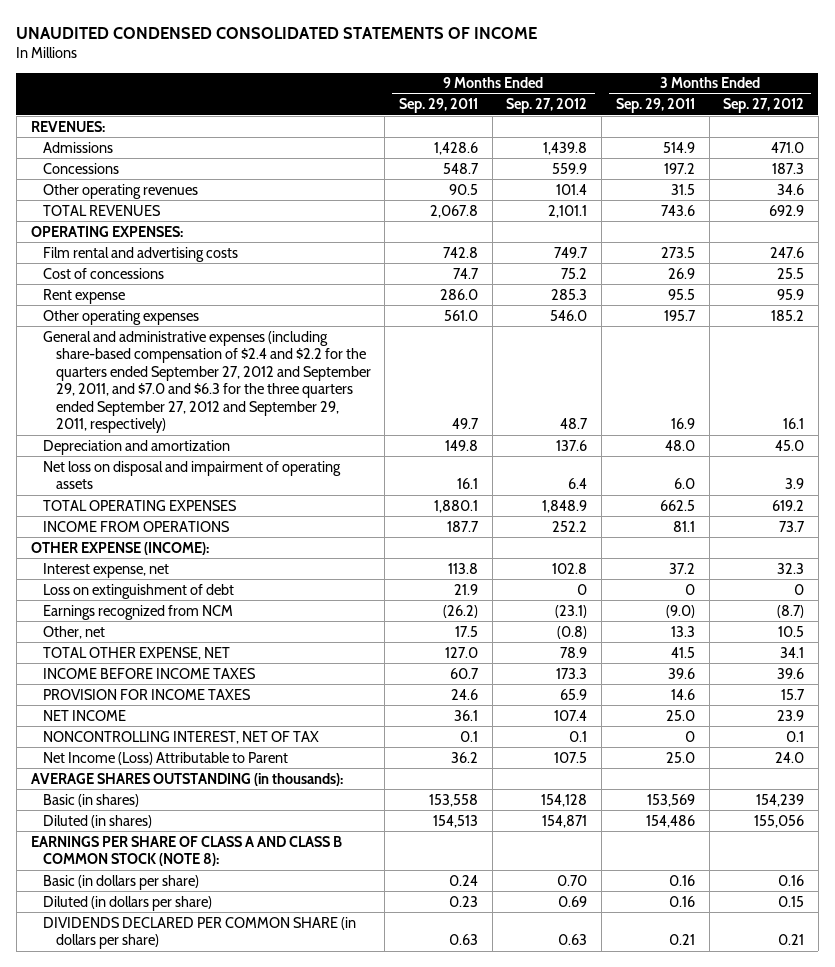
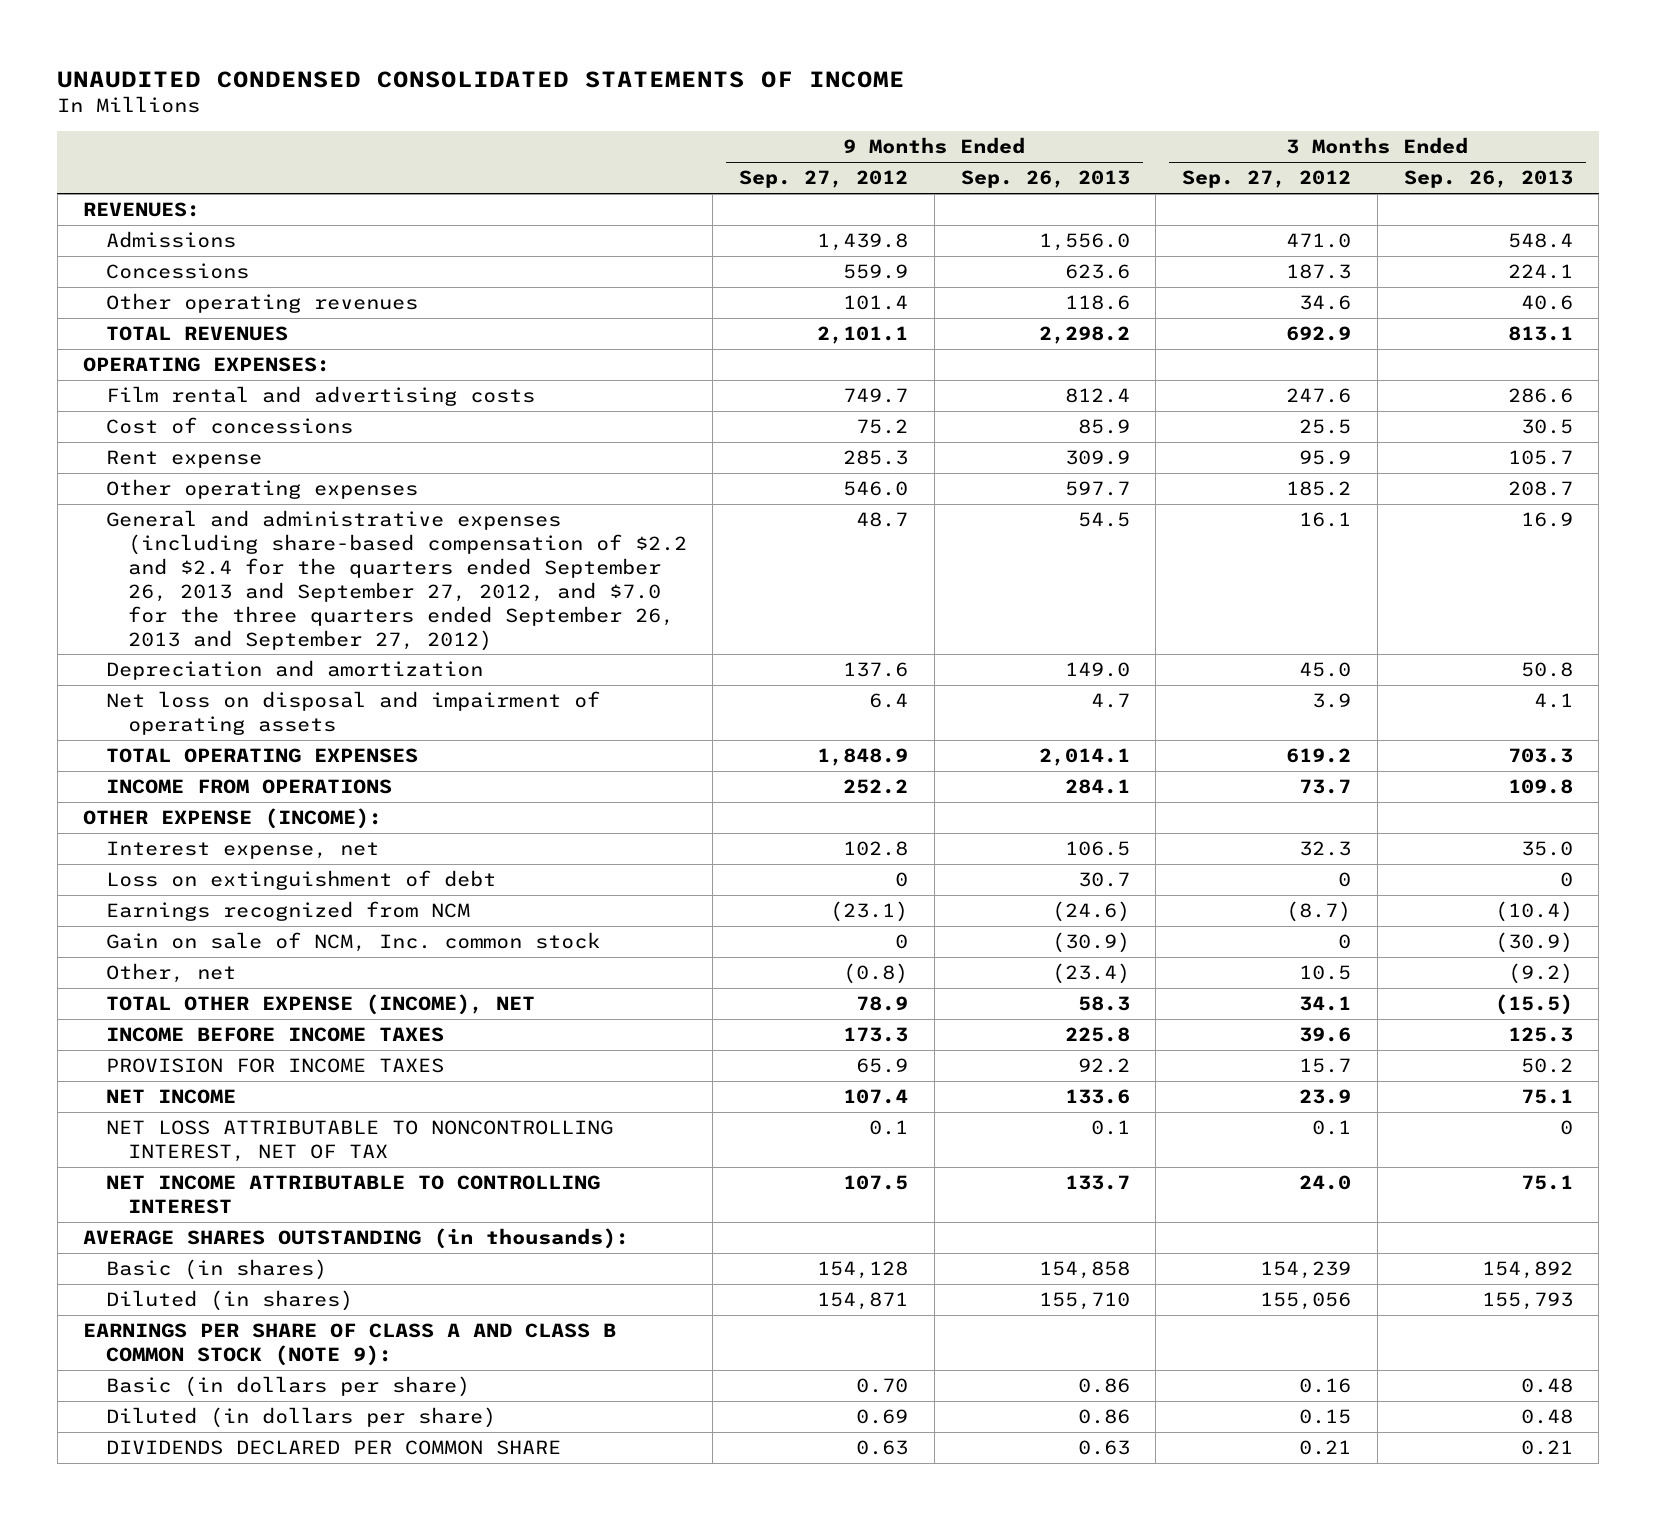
[399,98,479,114] Sep. 29, 2011 -> none
[615,98,695,114] Sep. 29, 2011 -> none
none -> [960,170,1130,189] Sep. 26, 2013
none -> [1403,170,1573,189] Sep. 26, 2013
[43,330,371,434] General and administrative expenses (including share-based compensation of $2.4 and $2.2 for the quarters ended September 27, 2012 and September 29, 2011, and $7.0 and $6.3 for the three quarters ended September 27, 2012 and September 29, 2011, respectively) -> [105,510,687,651] General and administrative expenses (including share-based compensation of $2.2 and $2.4 for the quarters ended September 26, 2013 and September 27, 2012, and $7.0 for the three quarters ended September 26, 2013 and September 27, 2012)
none -> [105,932,600,953] Gain on sale of NCM, Inc. common stock
[43,646,231,660] TOTAL OTHER EXPENSE, NET -> [105,994,535,1016] TOTAL OTHER EXPENSE (INCOME), NET
[43,730,320,744] NONCONTROLLING INTEREST, NET OF TAX -> [105,1120,613,1163] NET LOSS ATTRIBUTABLE TO NONCONTROLLING INTEREST, NET OF TAX
[43,751,289,765] Net Income (Loss) Attributable to Parent -> [105,1175,600,1215] NET INCOME ATTRIBUTABLE TO CONTROLLING INTEREST
[30,835,342,867] EARNINGS PER SHARE OF CLASS A AND CLASS B COMMON STOCK (NOTE 8): -> [83,1323,617,1367] EARNINGS PER SHARE OF CLASS A AND CLASS B COMMON STOCK (NOTE 9):
[43,916,357,950] DIVIDENDS DECLARED PER COMMON SHARE (in dollars per share) -> [105,1440,561,1456] DIVIDENDS DECLARED PER COMMON SHARE

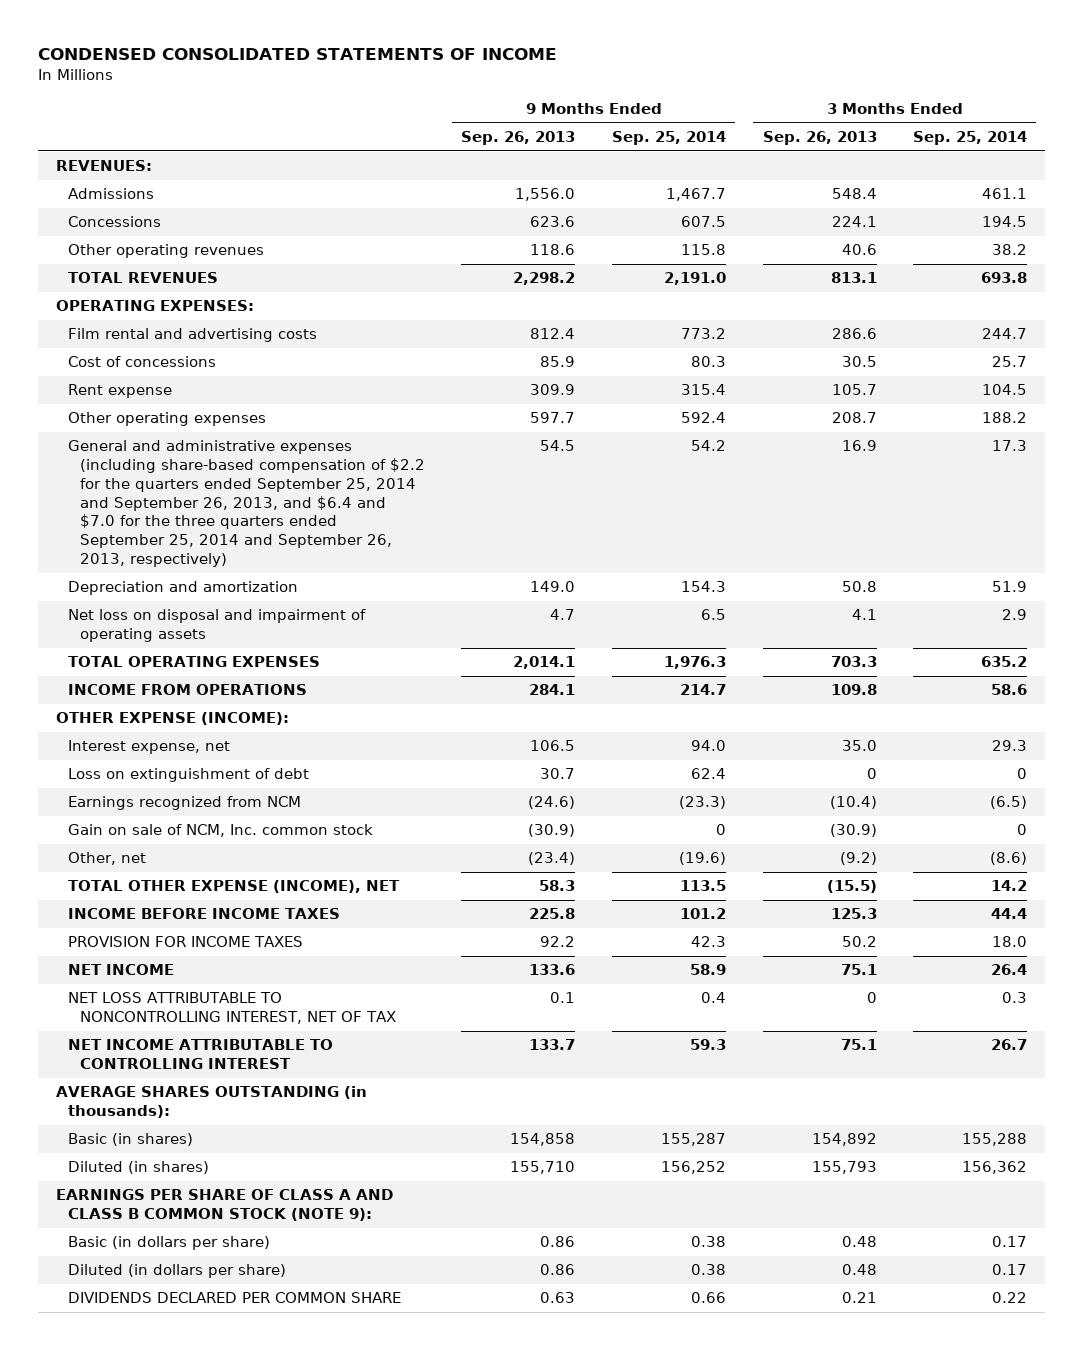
[57,70,906,88] UNAUDITED CONDENSED CONSOLIDATED STATEMENTS OF INCOME -> [37,48,557,61] CONDENSED CONSOLIDATED STATEMENTS OF INCOME
[739,170,909,189] Sep. 27, 2012 -> none
[1182,170,1352,189] Sep. 27, 2012 -> none
none -> [611,131,726,146] Sep. 25, 2014
none -> [913,131,1028,146] Sep. 25, 2014
[105,510,687,651] General and administrative expenses (including share-based compensation of $2.2 and $2.4 for the quarters ended September 26, 2013 and September 27, 2012, and $7.0 for the three quarters ended September 26, 2013 and September 27, 2012) -> [67,440,425,568] General and administrative expenses (including share-based compensation of $2.2 for the quarters ended September 25, 2014 and September 26, 2013, and $6.4 and $7.0 for the three quarters ended September 25, 2014 and September 26, 2013, respectively)

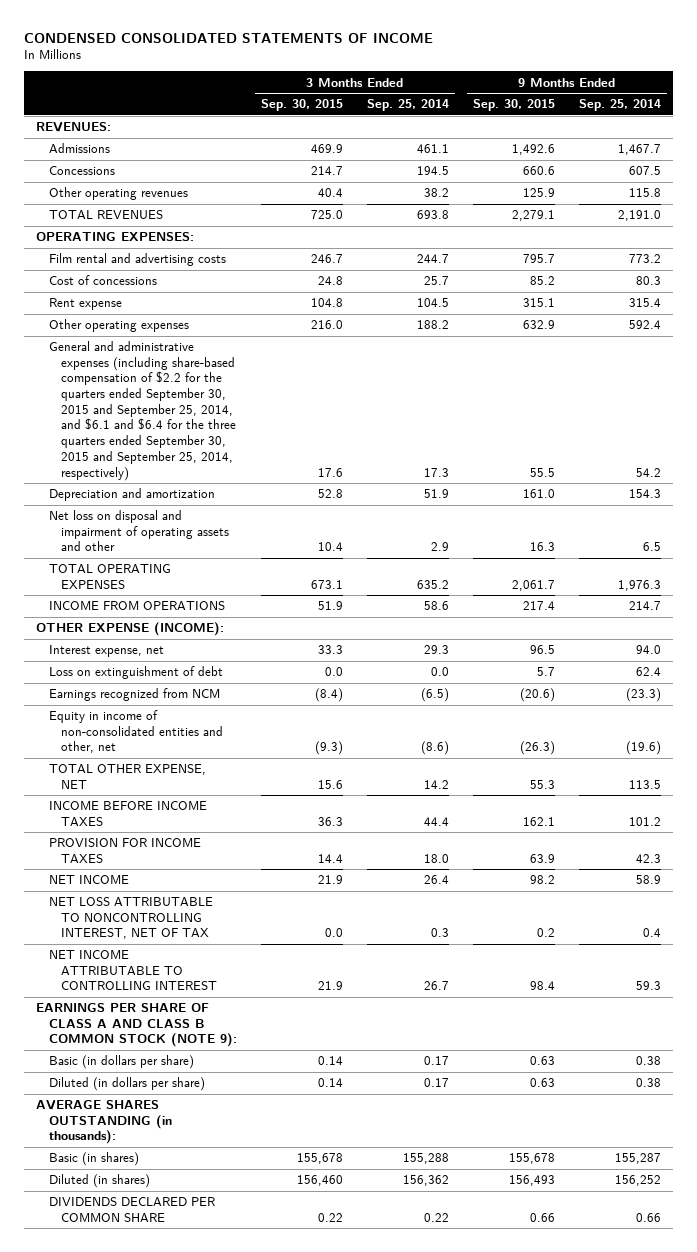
[461,131,576,146] Sep. 26, 2013 -> none
[762,131,877,146] Sep. 26, 2013 -> none
none -> [260,99,343,112] Sep. 30, 2015
none -> [472,99,555,112] Sep. 30, 2015
[67,440,425,568] General and administrative expenses (including share-based compensation of $2.2 for the quarters ended September 25, 2014 and September 26, 2013, and $6.4 and $7.0 for the three quarters ended September 25, 2014 and September 26, 2013, respectively) -> [48,341,237,481] General and administrative expenses (including share-based compensation of $2.2 for the quarters ended September 30, 2015 and September 25, 2014, and $6.1 and $6.4 for the three quarters ended September 30, 2015 and September 25, 2014, respectively)
[67,609,366,643] Net loss on disposal and impairment of operating assets -> [48,510,230,552] Net loss on disposal and impairment of operating assets and other
[1017,768,1028,780] 0 -> [430,667,449,677] 0.0
[67,824,373,838] Gain on sale of NCM, Inc. common stock -> none
[67,852,146,866] Other, net -> [48,710,224,754] Equity in income of non-consolidated entities and other, net
[67,880,400,894] TOTAL OTHER EXPENSE (INCOME), NET -> [48,764,206,789] TOTAL OTHER EXPENSE, NET
[55,1086,367,1119] AVERAGE SHARES OUTSTANDING (in thousands): -> [35,1100,172,1145] AVERAGE SHARES OUTSTANDING (in thousands):
[67,1133,193,1147] Basic (in shares) -> [48,1152,139,1167] Basic (in shares)
[67,1161,209,1175] Diluted (in shares) -> [48,1174,150,1189] Diluted (in shares)

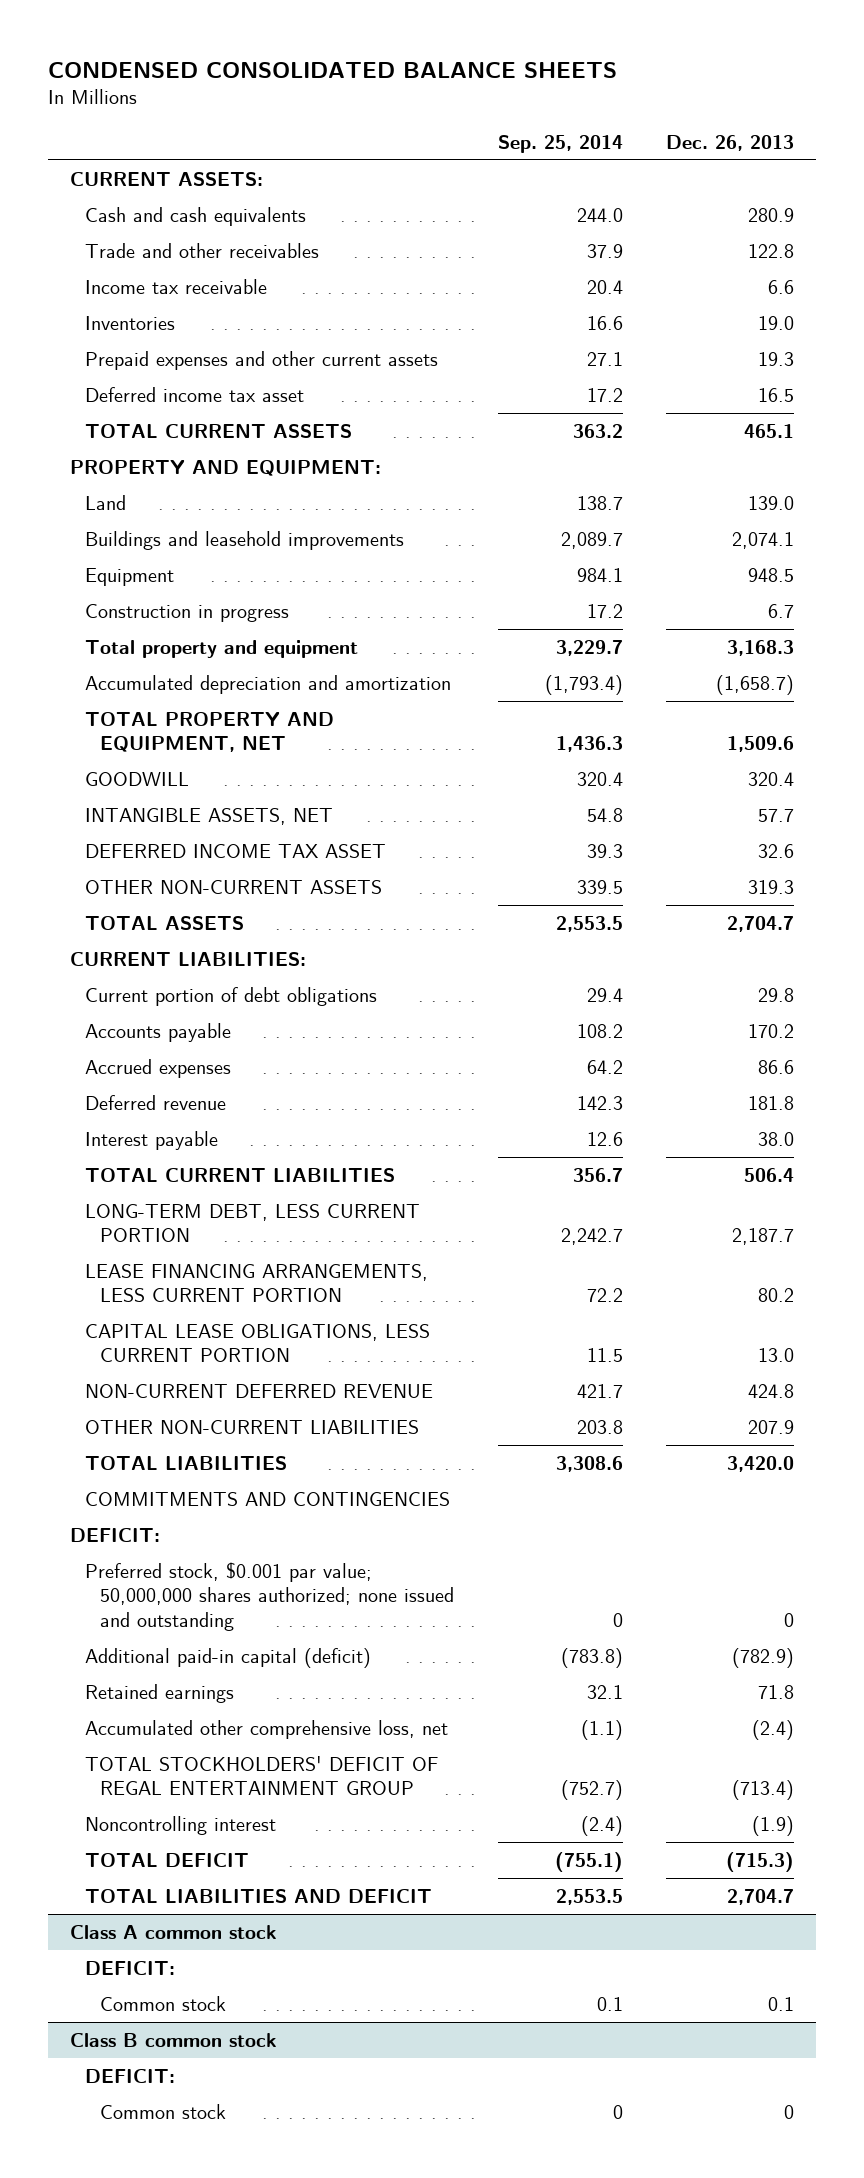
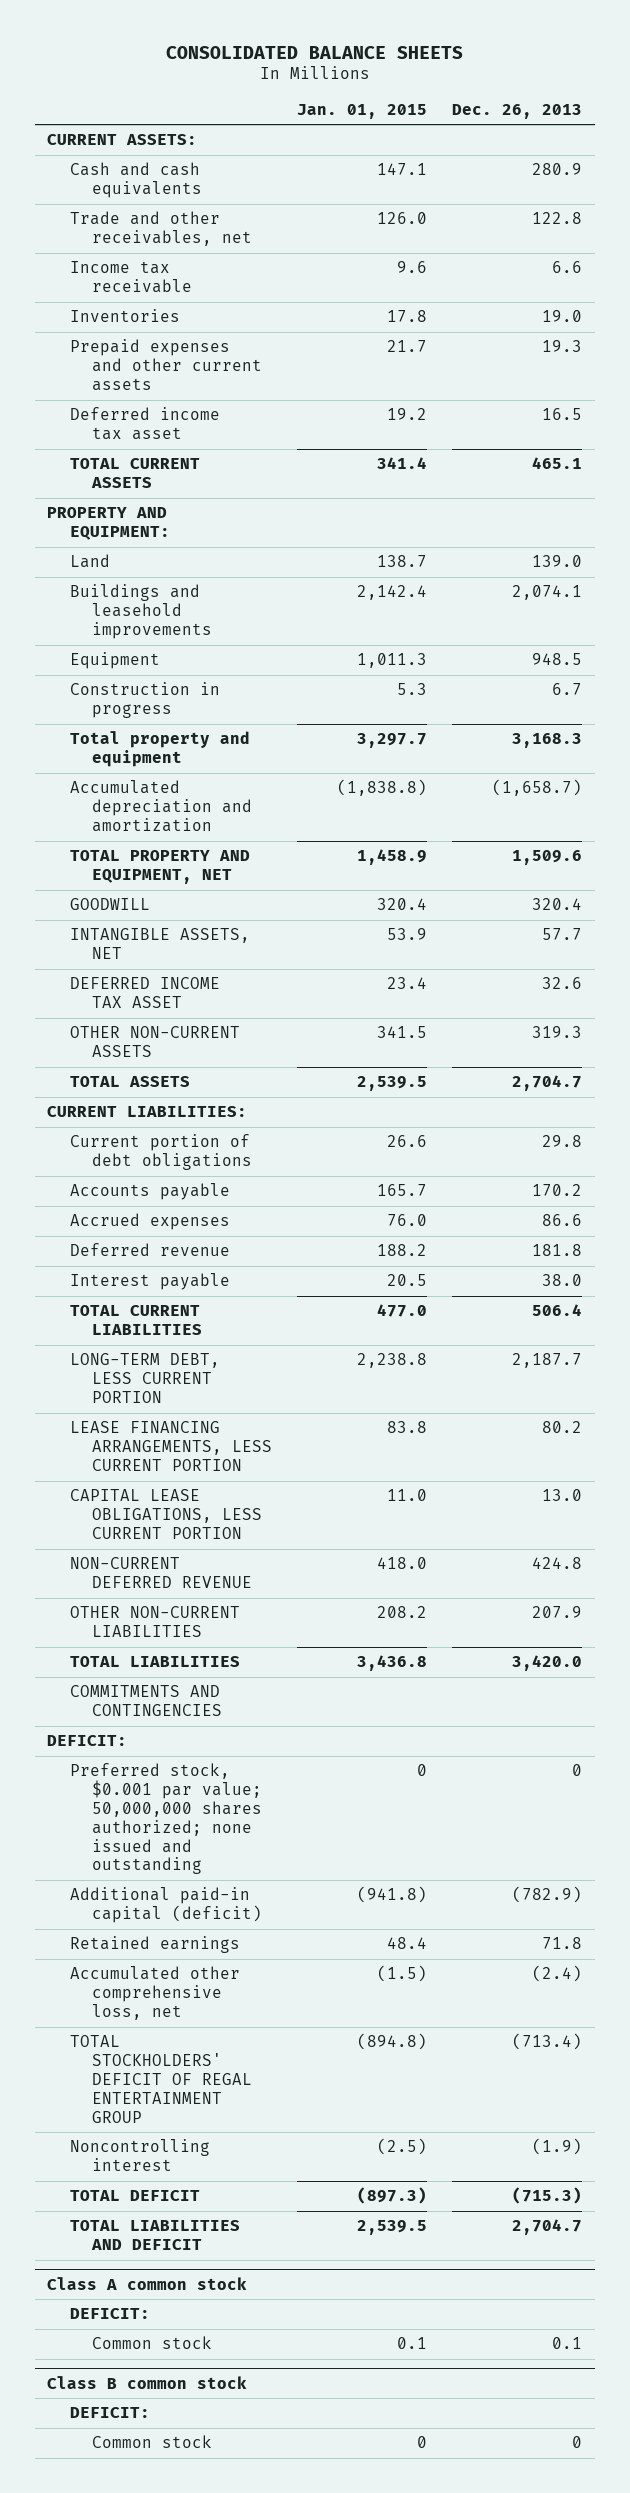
[47,61,617,78] CONDENSED CONSOLIDATED BALANCE SHEETS -> [165,45,463,59] CONSOLIDATED BALANCE SHEETS
[497,134,623,153] Sep. 25, 2014 -> none
none -> [297,103,428,119] Jan. 01, 2015
[84,242,319,258] Trade and other receivables -> [69,211,252,247] Trade and other receivables, net

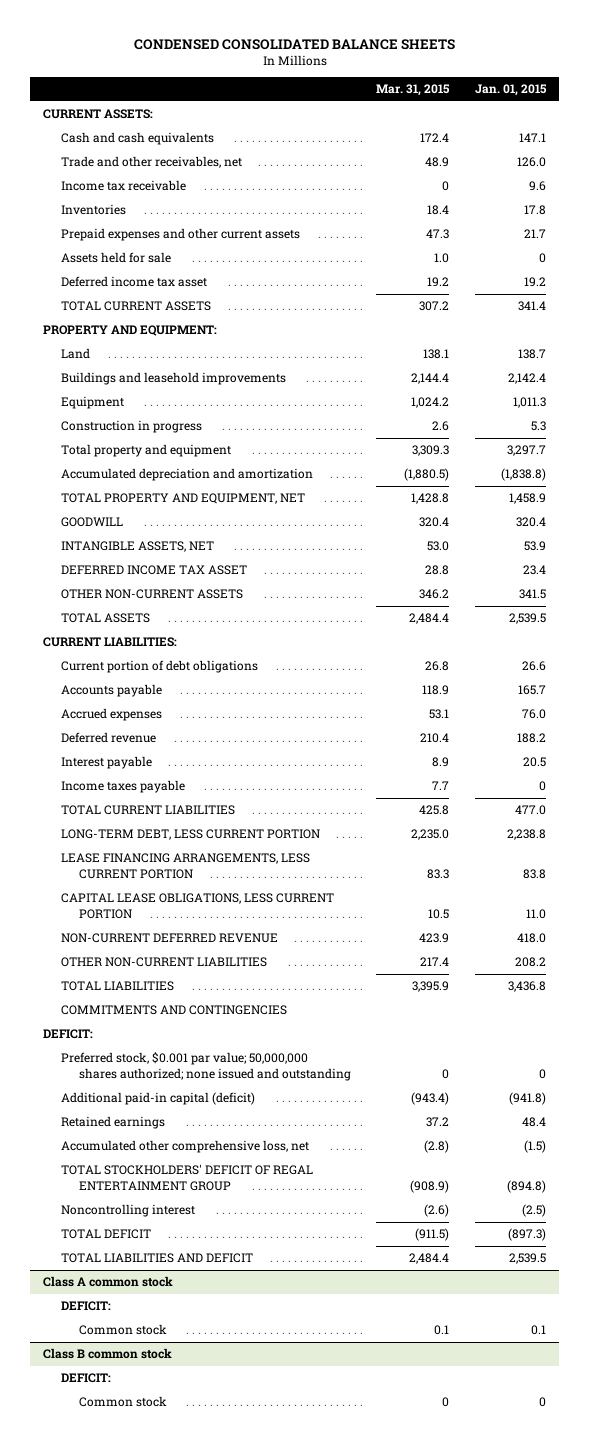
[165,45,463,59] CONSOLIDATED BALANCE SHEETS -> [133,38,455,50] CONDENSED CONSOLIDATED BALANCE SHEETS
[452,103,583,119] Dec. 26, 2013 -> none
none -> [376,84,451,97] Mar. 31, 2015
none -> [60,252,171,264] Assets held for sale
none -> [60,780,185,794] Income taxes payable

